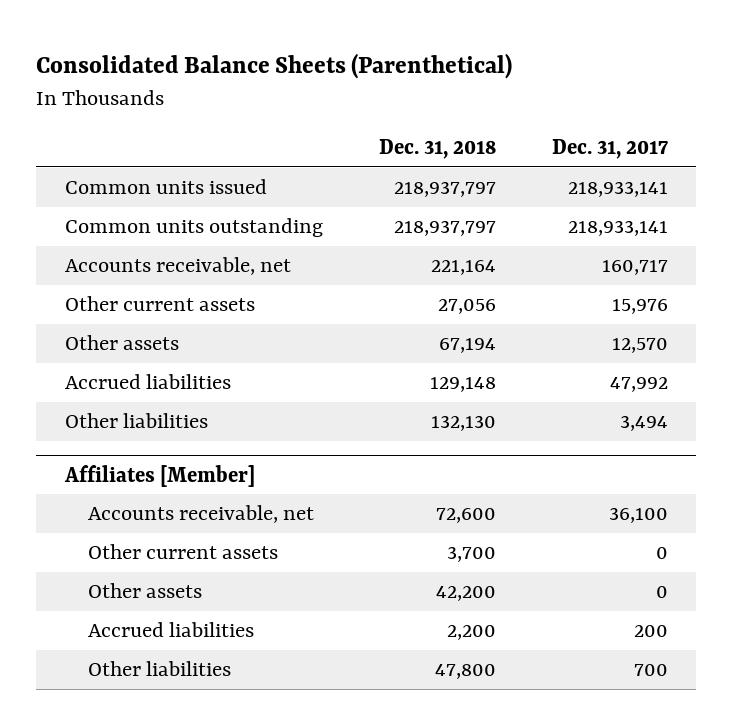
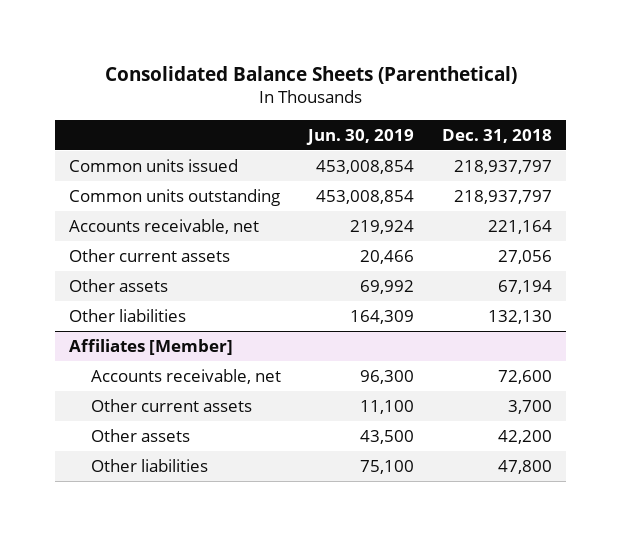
[551,139,668,160] Dec. 31, 2017 -> none
none -> [306,128,415,145] Jun. 30, 2019
[64,373,231,389] Accrued liabilities -> none
[87,621,254,637] Accrued liabilities -> none

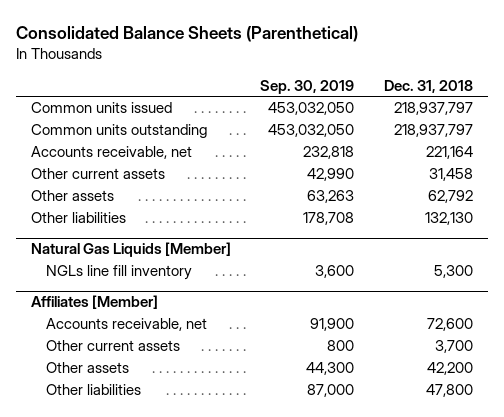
[306,128,415,145] Jun. 30, 2019 -> none
none -> [260,79,355,94] Sep. 30, 2019
[498,249,553,264] 27,056 -> [428,168,473,182] 31,458
[498,279,553,294] 67,194 -> [427,190,473,204] 62,792
none -> [30,242,231,258] Natural Gas Liquids [Member]
none -> [45,265,192,281] NGLs line fill inventory

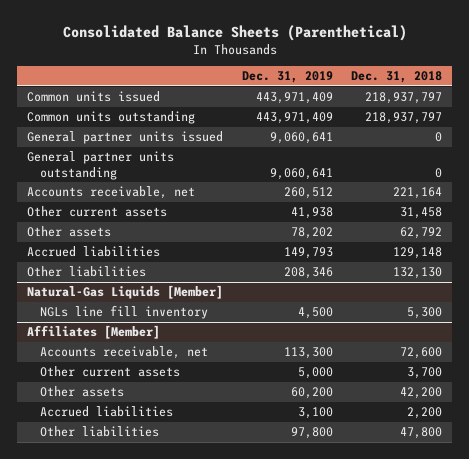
[260,79,355,94] Sep. 30, 2019 -> none
none -> [241,71,333,84] Dec. 31, 2019
none -> [26,131,223,145] General partner units issued
none -> [26,151,174,180] General partner units outstanding
none -> [26,246,160,258] Accrued liabilities
[30,242,231,258] Natural Gas Liquids [Member] -> [26,285,223,300] Natural-Gas Liquids [Member]
none -> [39,406,173,418] Accrued liabilities

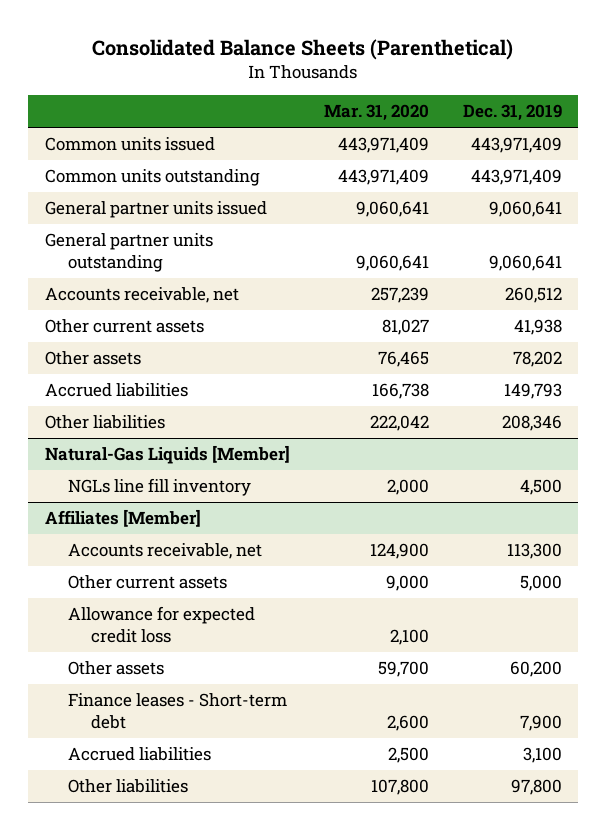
[351,71,443,84] Dec. 31, 2018 -> none
none -> [323,104,429,122] Mar. 31, 2020
none -> [67,606,255,643] Allowance for expected credit loss
none -> [67,693,287,729] Finance leases - Short-term debt

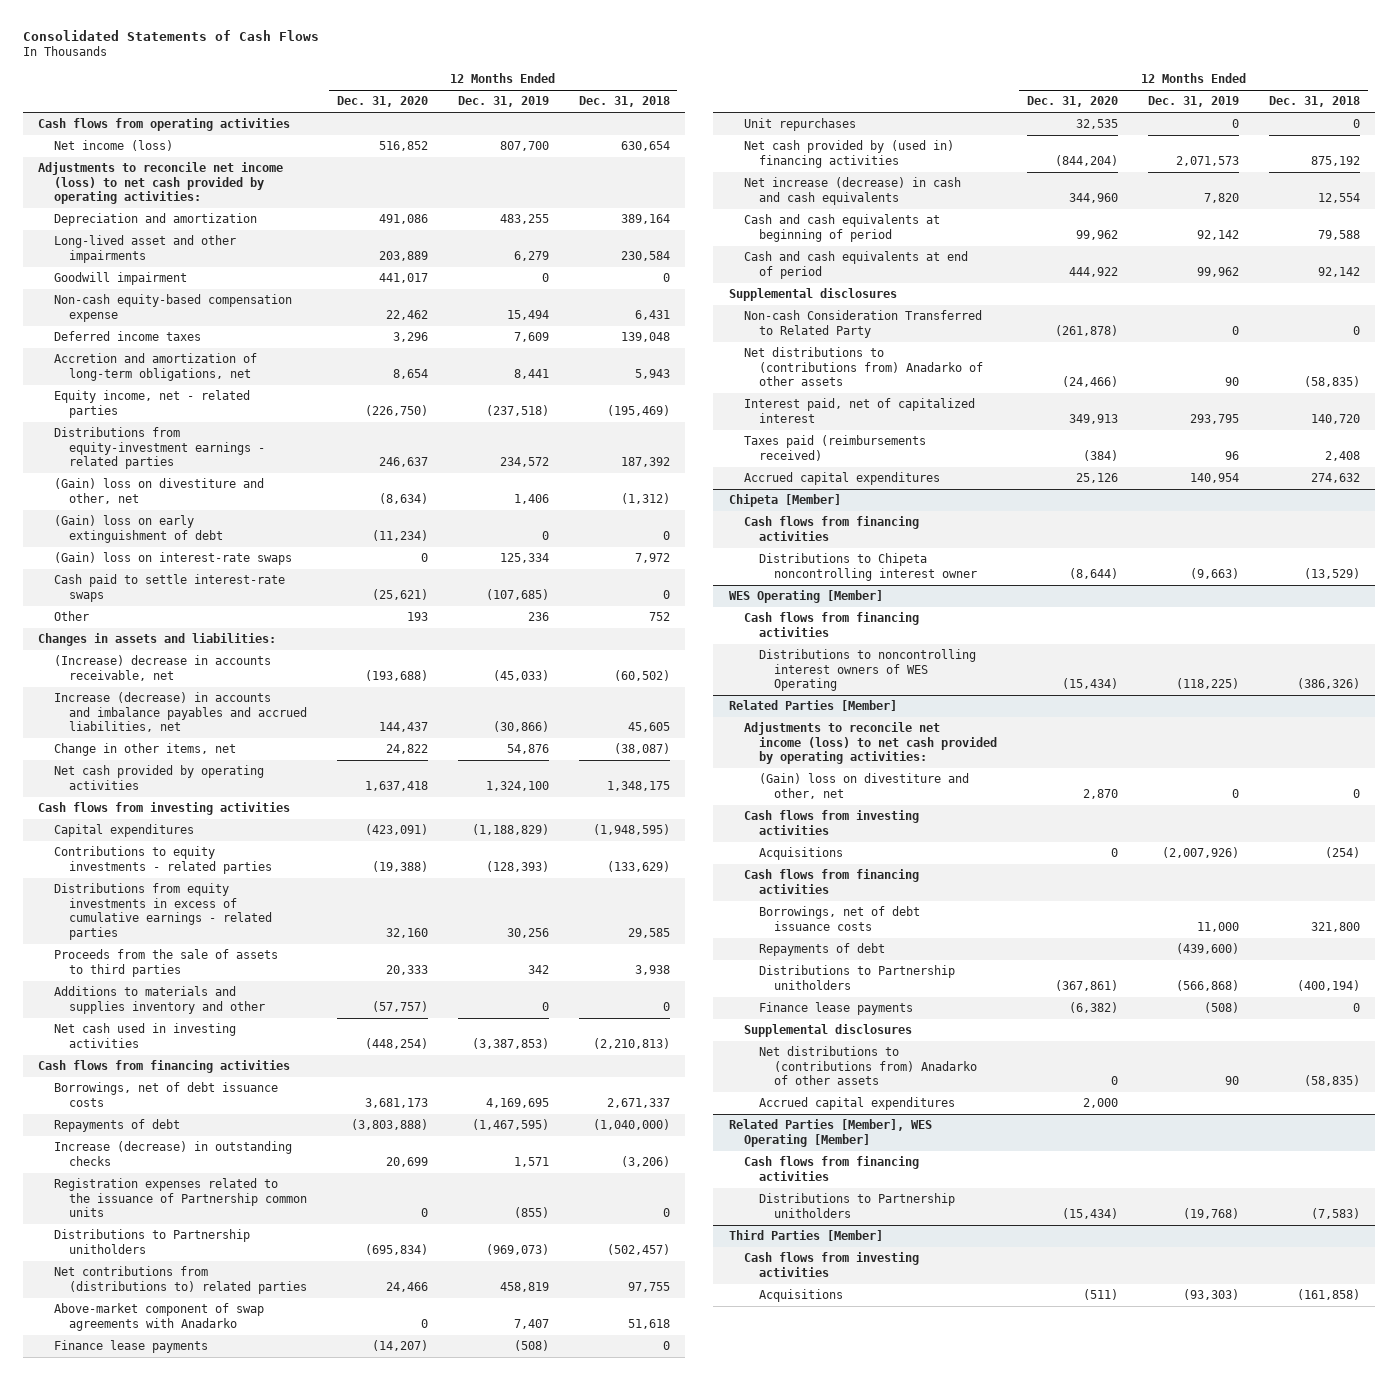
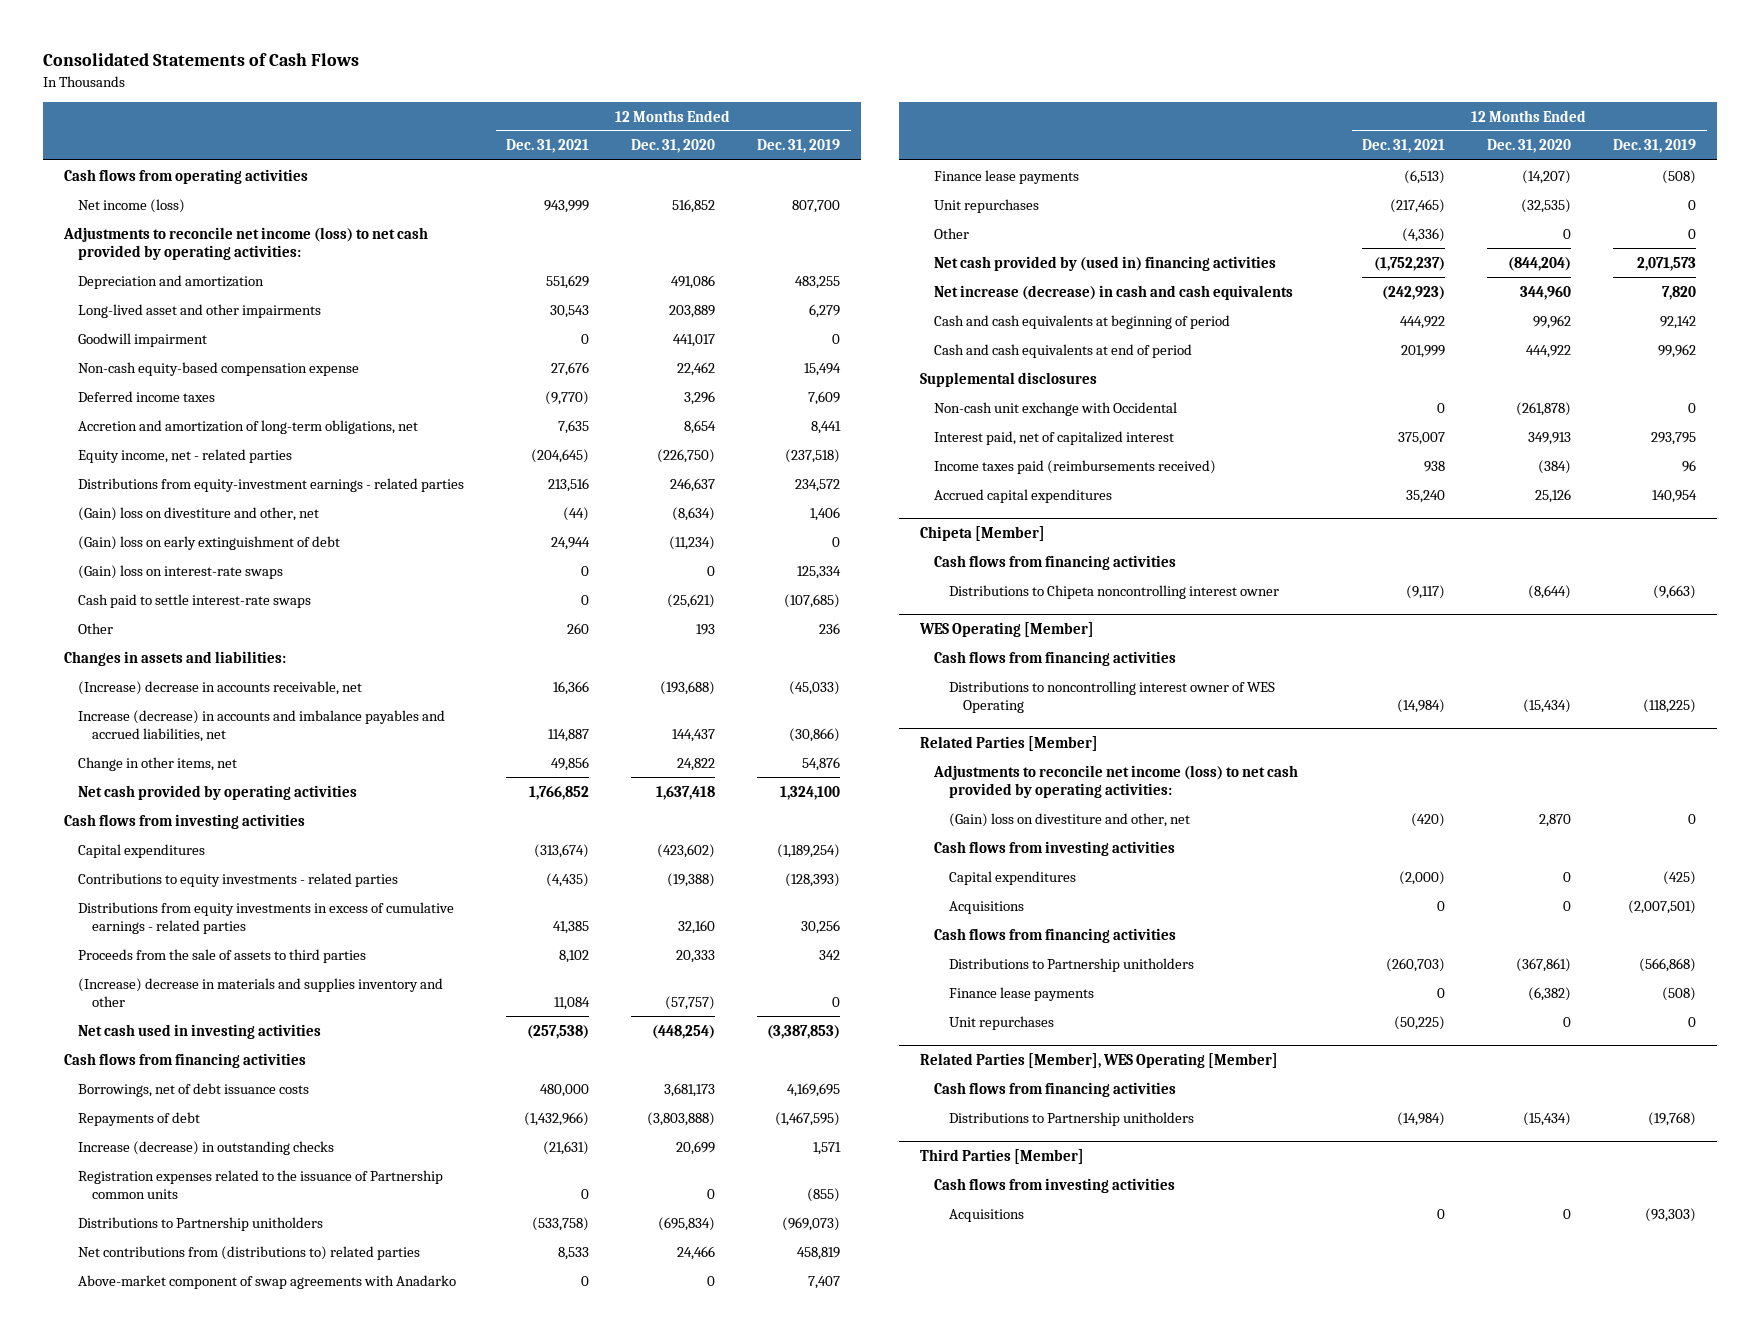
[578,96,670,108] Dec. 31, 2018 -> none
none -> [506,139,590,154] Dec. 31, 2021
[364,824,428,836] (423,091) -> [657,843,716,858] (423,602)
[471,824,549,836] (1,188,829) -> [777,843,841,858] (1,189,254)
[53,986,265,1014] Additions to materials and supplies inventory and other -> [78,977,444,1007] (Increase) decrease in materials and supplies inventory and other
[1075,119,1118,130] 32,535 -> [1521,198,1572,213] (32,535)
none -> [934,227,970,239] Other
[743,347,983,387] Net distributions to (contributions from) Anadarko of other assets -> none
[743,310,982,338] Non-cash Consideration Transferred to Related Party -> [934,401,1178,416] Non-cash unit exchange with Occidental
[743,435,926,461] Taxes paid (reimbursements received) -> [934,459,1217,474] Income taxes paid (reimbursements received)
[758,649,976,692] Distributions to noncontrolling interest owners of WES Operating -> [948,680,1275,713] Distributions to noncontrolling interest owner of WES Operating
none -> [948,870,1076,885] Capital expenditures
[1162,847,1240,859] (2,007,926) -> [1628,899,1697,914] (2,007,501)
[758,906,920,931] Borrowings, net of debt issuance costs -> none
[758,943,885,957] Repayments of debt -> none
[743,1024,912,1038] Supplemental disclosures -> none
[758,1046,978,1086] Net distributions to (contributions from) Anadarko of other assets -> none
[758,1097,955,1111] Accrued capital expenditures -> none
none -> [948,1015,1054,1030] Unit repurchases
[1082,1289,1118,1301] (511) -> [1563,1208,1572,1219] 0

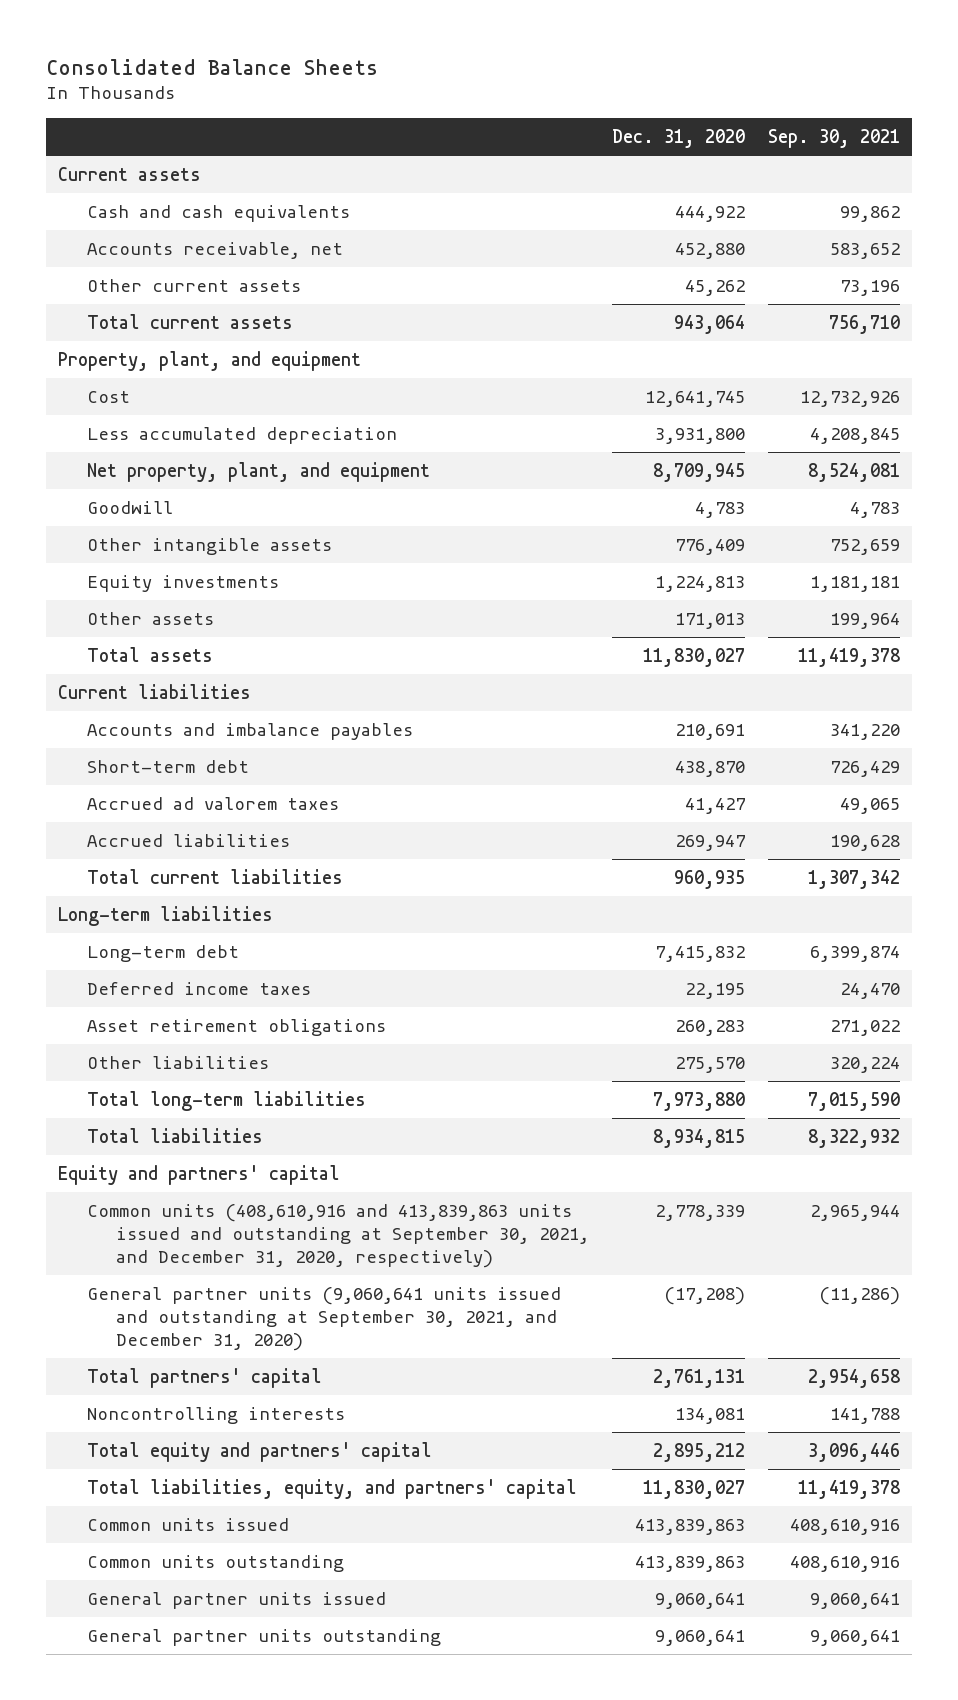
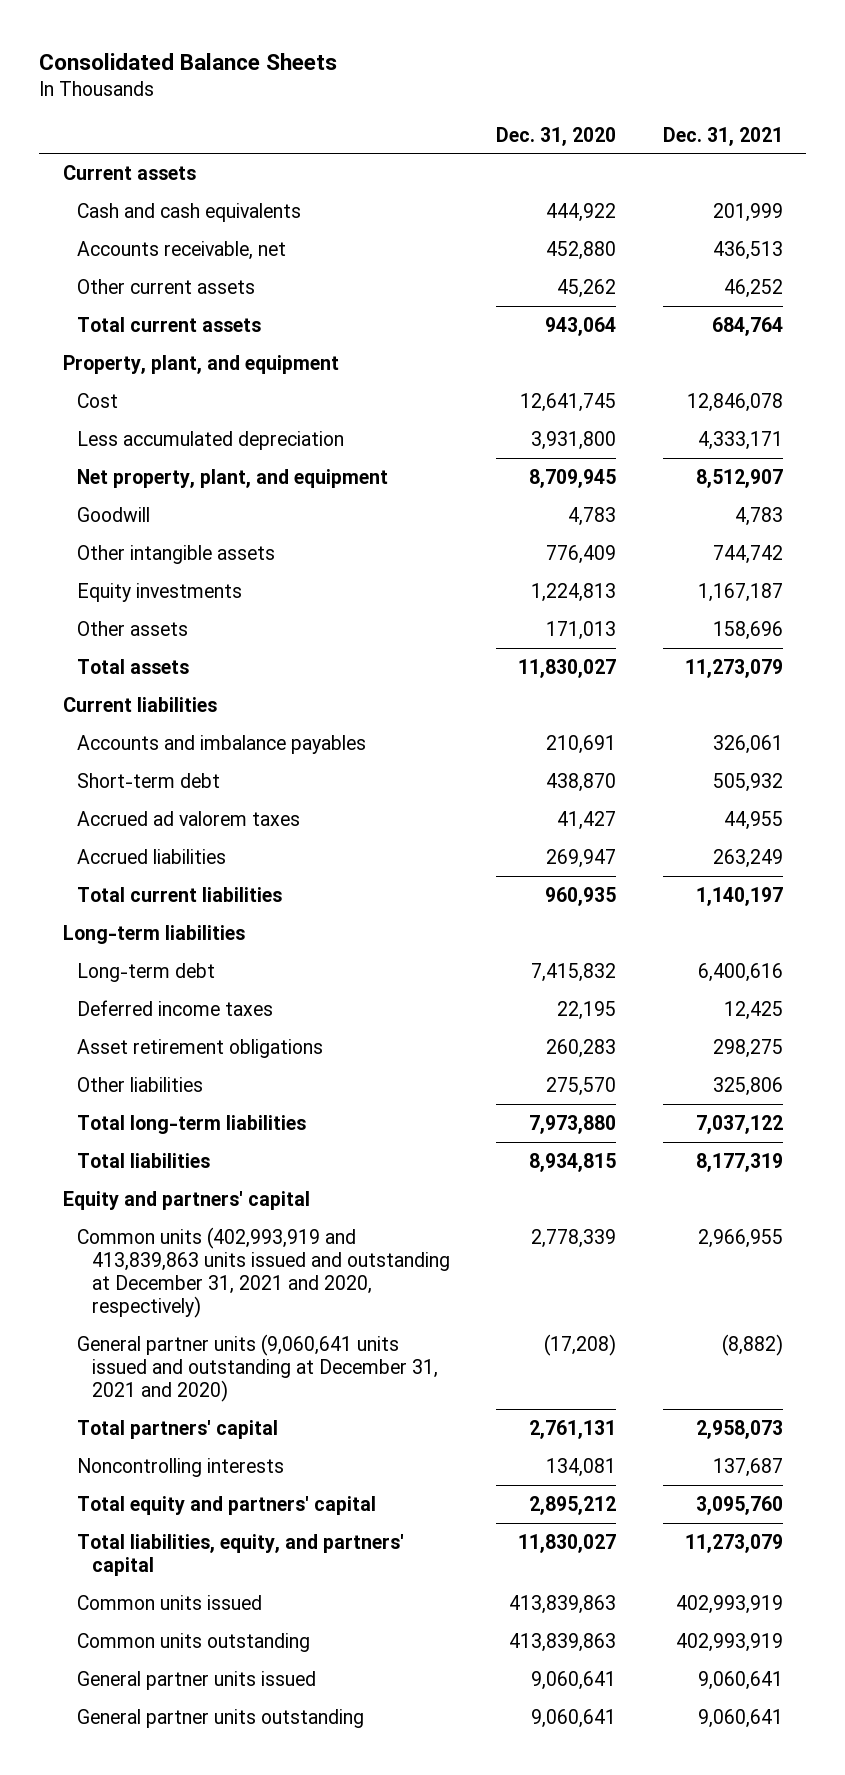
[768,128,901,148] Sep. 30, 2021 -> none
none -> [662,126,783,146] Dec. 31, 2021
[86,1204,589,1269] Common units (408,610,916 and 413,839,863 units issued and outstanding at September 30, 2021, and December 31, 2020, respectively) -> [77,1226,450,1319] Common units (402,993,919 and 413,839,863 units issued and outstanding at December 31, 2021 and 2020, respectively)
[86,1287,561,1352] General partner units (9,060,641 units issued and outstanding at September 30, 2021, and December 31, 2020) -> [77,1333,438,1402] General partner units (9,060,641 units issued and outstanding at December 31, 2021 and 2020)

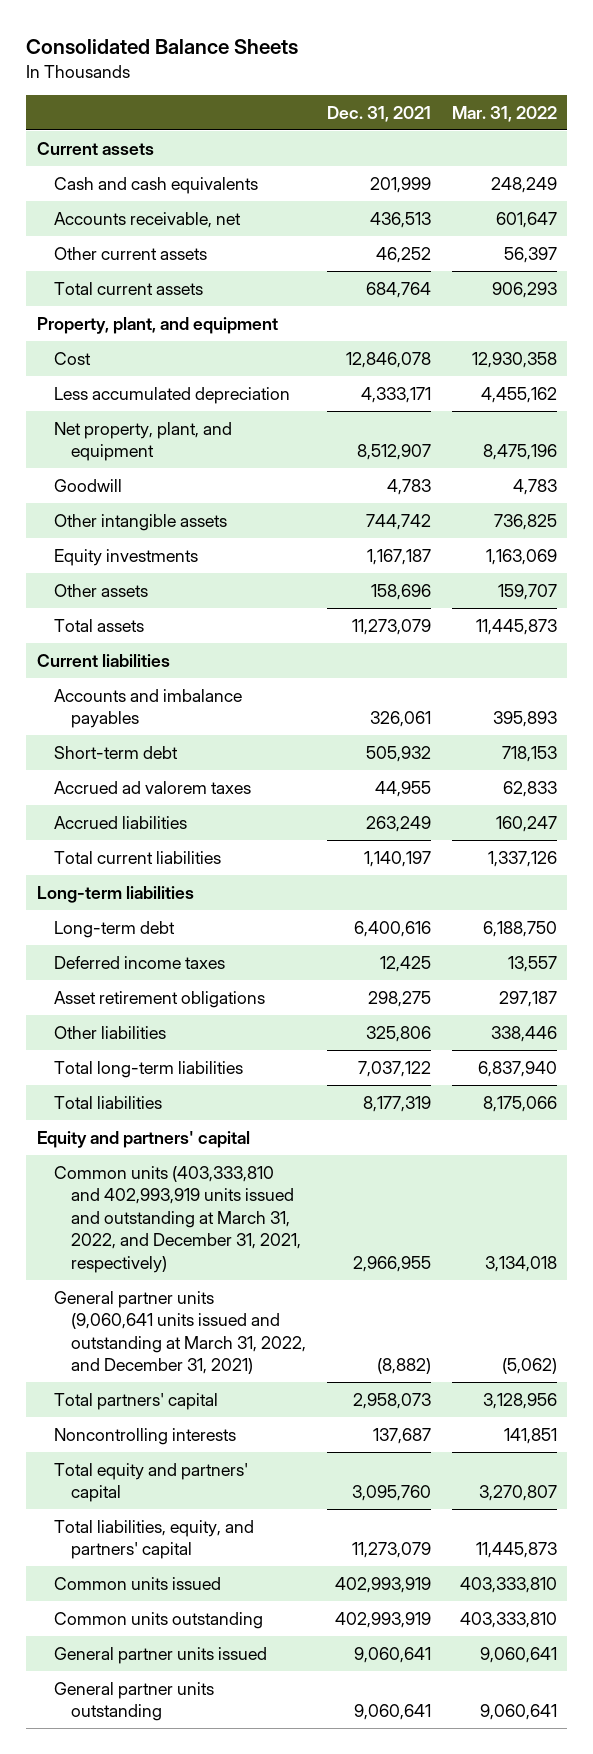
[496,126,617,146] Dec. 31, 2020 -> none
none -> [451,105,557,122] Mar. 31, 2022
[77,1226,450,1319] Common units (402,993,919 and 413,839,863 units issued and outstanding at December 31, 2021 and 2020, respectively) -> [53,1165,302,1274] Common units (403,333,810 and 402,993,919 units issued and outstanding at March 31, 2022, and December 31, 2021, respectively)
[77,1333,438,1402] General partner units (9,060,641 units issued and outstanding at December 31, 2021 and 2020) -> [53,1290,307,1375] General partner units (9,060,641 units issued and outstanding at March 31, 2022, and December 31, 2021)

